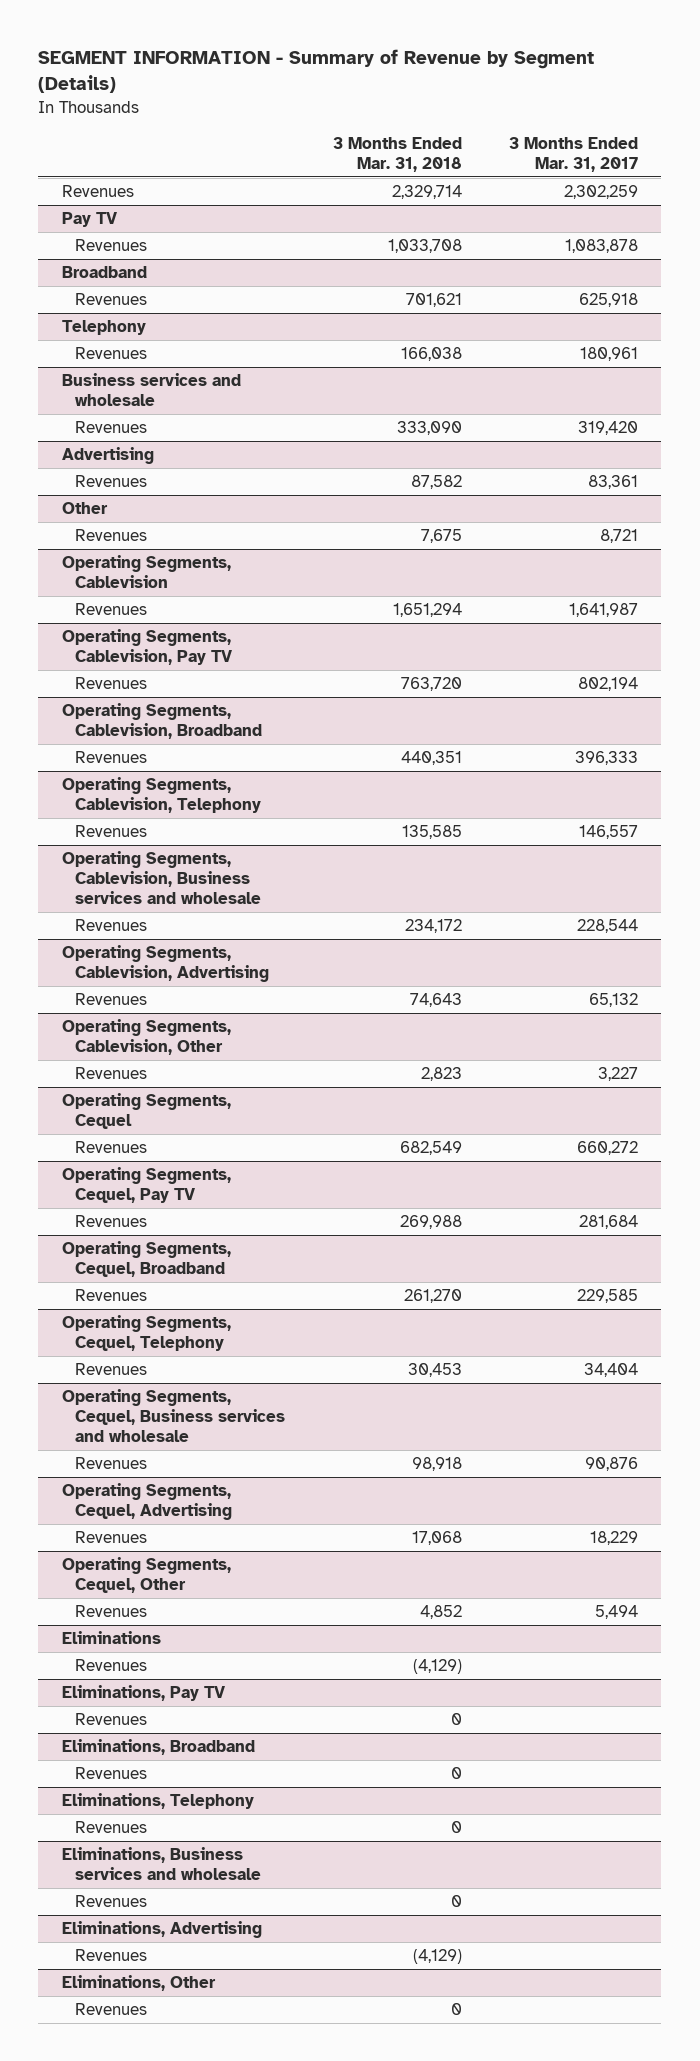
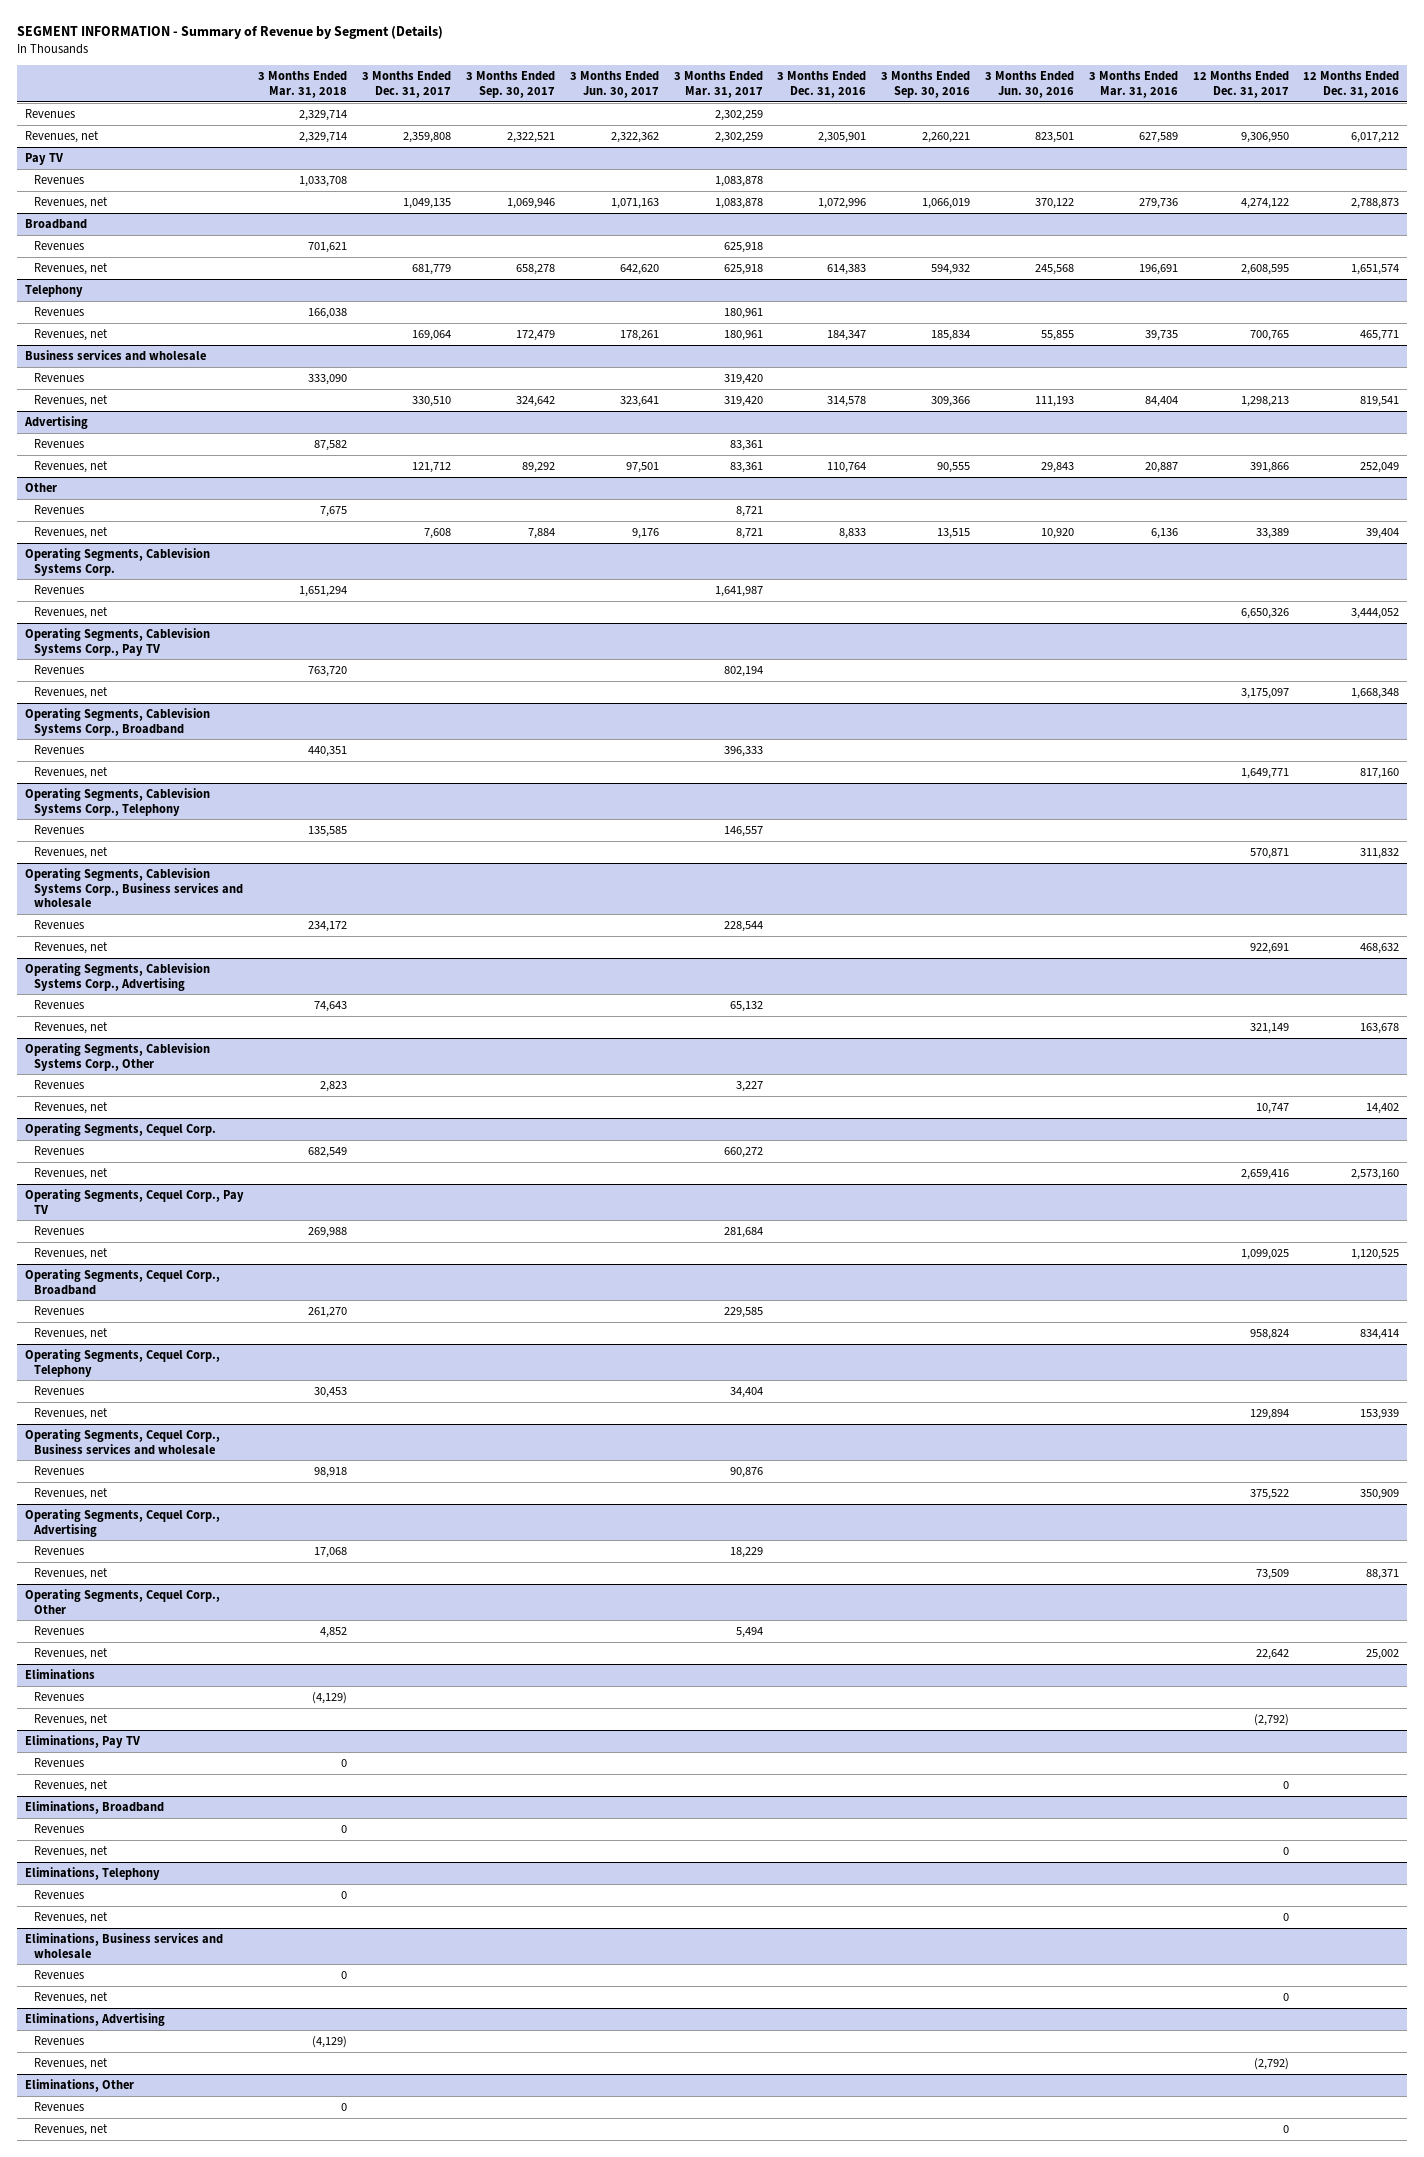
none -> [362,71,452,98] 3 Months Ended Dec. 31, 2017
none -> [466,71,556,98] 3 Months Ended Sep. 30, 2017
none -> [569,71,659,98] 3 Months Ended Jun. 30, 2017
none -> [777,71,867,98] 3 Months Ended Dec. 31, 2016
none -> [881,71,971,98] 3 Months Ended Sep. 30, 2016
none -> [985,71,1075,98] 3 Months Ended Jun. 30, 2016
none -> [1088,71,1178,98] 3 Months Ended Mar. 31, 2016
none -> [1192,71,1289,98] 12 Months Ended Dec. 31, 2017
none -> [1303,71,1400,98] 12 Months Ended Dec. 31, 2016
none -> [24,130,99,143] Revenues, net
none -> [34,196,109,209] Revenues, net
none -> [34,262,109,275] Revenues, net
none -> [34,328,109,341] Revenues, net
none -> [34,394,109,407] Revenues, net
none -> [34,460,109,473] Revenues, net
none -> [34,526,109,539] Revenues, net
[62,555,232,589] Operating Segments, Cablevision -> [24,547,210,576] Operating Segments, Cablevision Systems Corp.
none -> [34,606,109,619] Revenues, net
[62,629,233,666] Operating Segments, Cablevision, Pay TV -> [24,627,210,656] Operating Segments, Cablevision Systems Corp., Pay TV
none -> [34,686,109,699] Revenues, net
[62,703,263,740] Operating Segments, Cablevision, Broadband -> [24,707,210,736] Operating Segments, Cablevision Systems Corp., Broadband
none -> [34,766,109,779] Revenues, net
[62,777,262,814] Operating Segments, Cablevision, Telephony -> [24,787,210,816] Operating Segments, Cablevision Systems Corp., Telephony
none -> [34,846,109,859] Revenues, net
[62,851,262,905] Operating Segments, Cablevision, Business services and wholesale -> [24,867,244,909] Operating Segments, Cablevision Systems Corp., Business services and wholesale
none -> [34,941,109,954] Revenues, net
[62,945,270,983] Operating Segments, Cablevision, Advertising -> [24,962,210,991] Operating Segments, Cablevision Systems Corp., Advertising
none -> [34,1021,109,1034] Revenues, net
[62,1019,232,1056] Operating Segments, Cablevision, Other -> [24,1042,210,1071] Operating Segments, Cablevision Systems Corp., Other
none -> [34,1101,109,1114] Revenues, net
[62,1093,232,1130] Operating Segments, Cequel -> [24,1122,216,1136] Operating Segments, Cequel Corp.
none -> [34,1167,109,1180] Revenues, net
[62,1167,232,1204] Operating Segments, Cequel, Pay TV -> [24,1188,244,1214] Operating Segments, Cequel Corp., Pay TV
none -> [34,1247,109,1260] Revenues, net
[62,1241,232,1278] Operating Segments, Cequel, Broadband -> [24,1268,220,1295] Operating Segments, Cequel Corp., Broadband
none -> [34,1327,109,1340] Revenues, net
[62,1315,232,1352] Operating Segments, Cequel, Telephony -> [24,1348,220,1377] Operating Segments, Cequel Corp., Telephony
none -> [34,1407,109,1420] Revenues, net
[62,1389,286,1443] Operating Segments, Cequel, Business services and wholesale -> [24,1428,220,1455] Operating Segments, Cequel Corp., Business services and wholesale
none -> [34,1487,109,1500] Revenues, net
[62,1483,233,1521] Operating Segments, Cequel, Advertising -> [24,1508,220,1537] Operating Segments, Cequel Corp., Advertising
none -> [34,1567,109,1580] Revenues, net
[62,1557,232,1594] Operating Segments, Cequel, Other -> [24,1588,220,1614] Operating Segments, Cequel Corp., Other
none -> [34,1647,109,1660] Revenues, net
none -> [34,1713,109,1726] Revenues, net
none -> [34,1779,109,1792] Revenues, net
none -> [34,1845,109,1858] Revenues, net
none -> [34,1911,109,1924] Revenues, net
none -> [34,1991,109,2004] Revenues, net
none -> [34,2057,109,2070] Revenues, net
none -> [34,2123,109,2136] Revenues, net

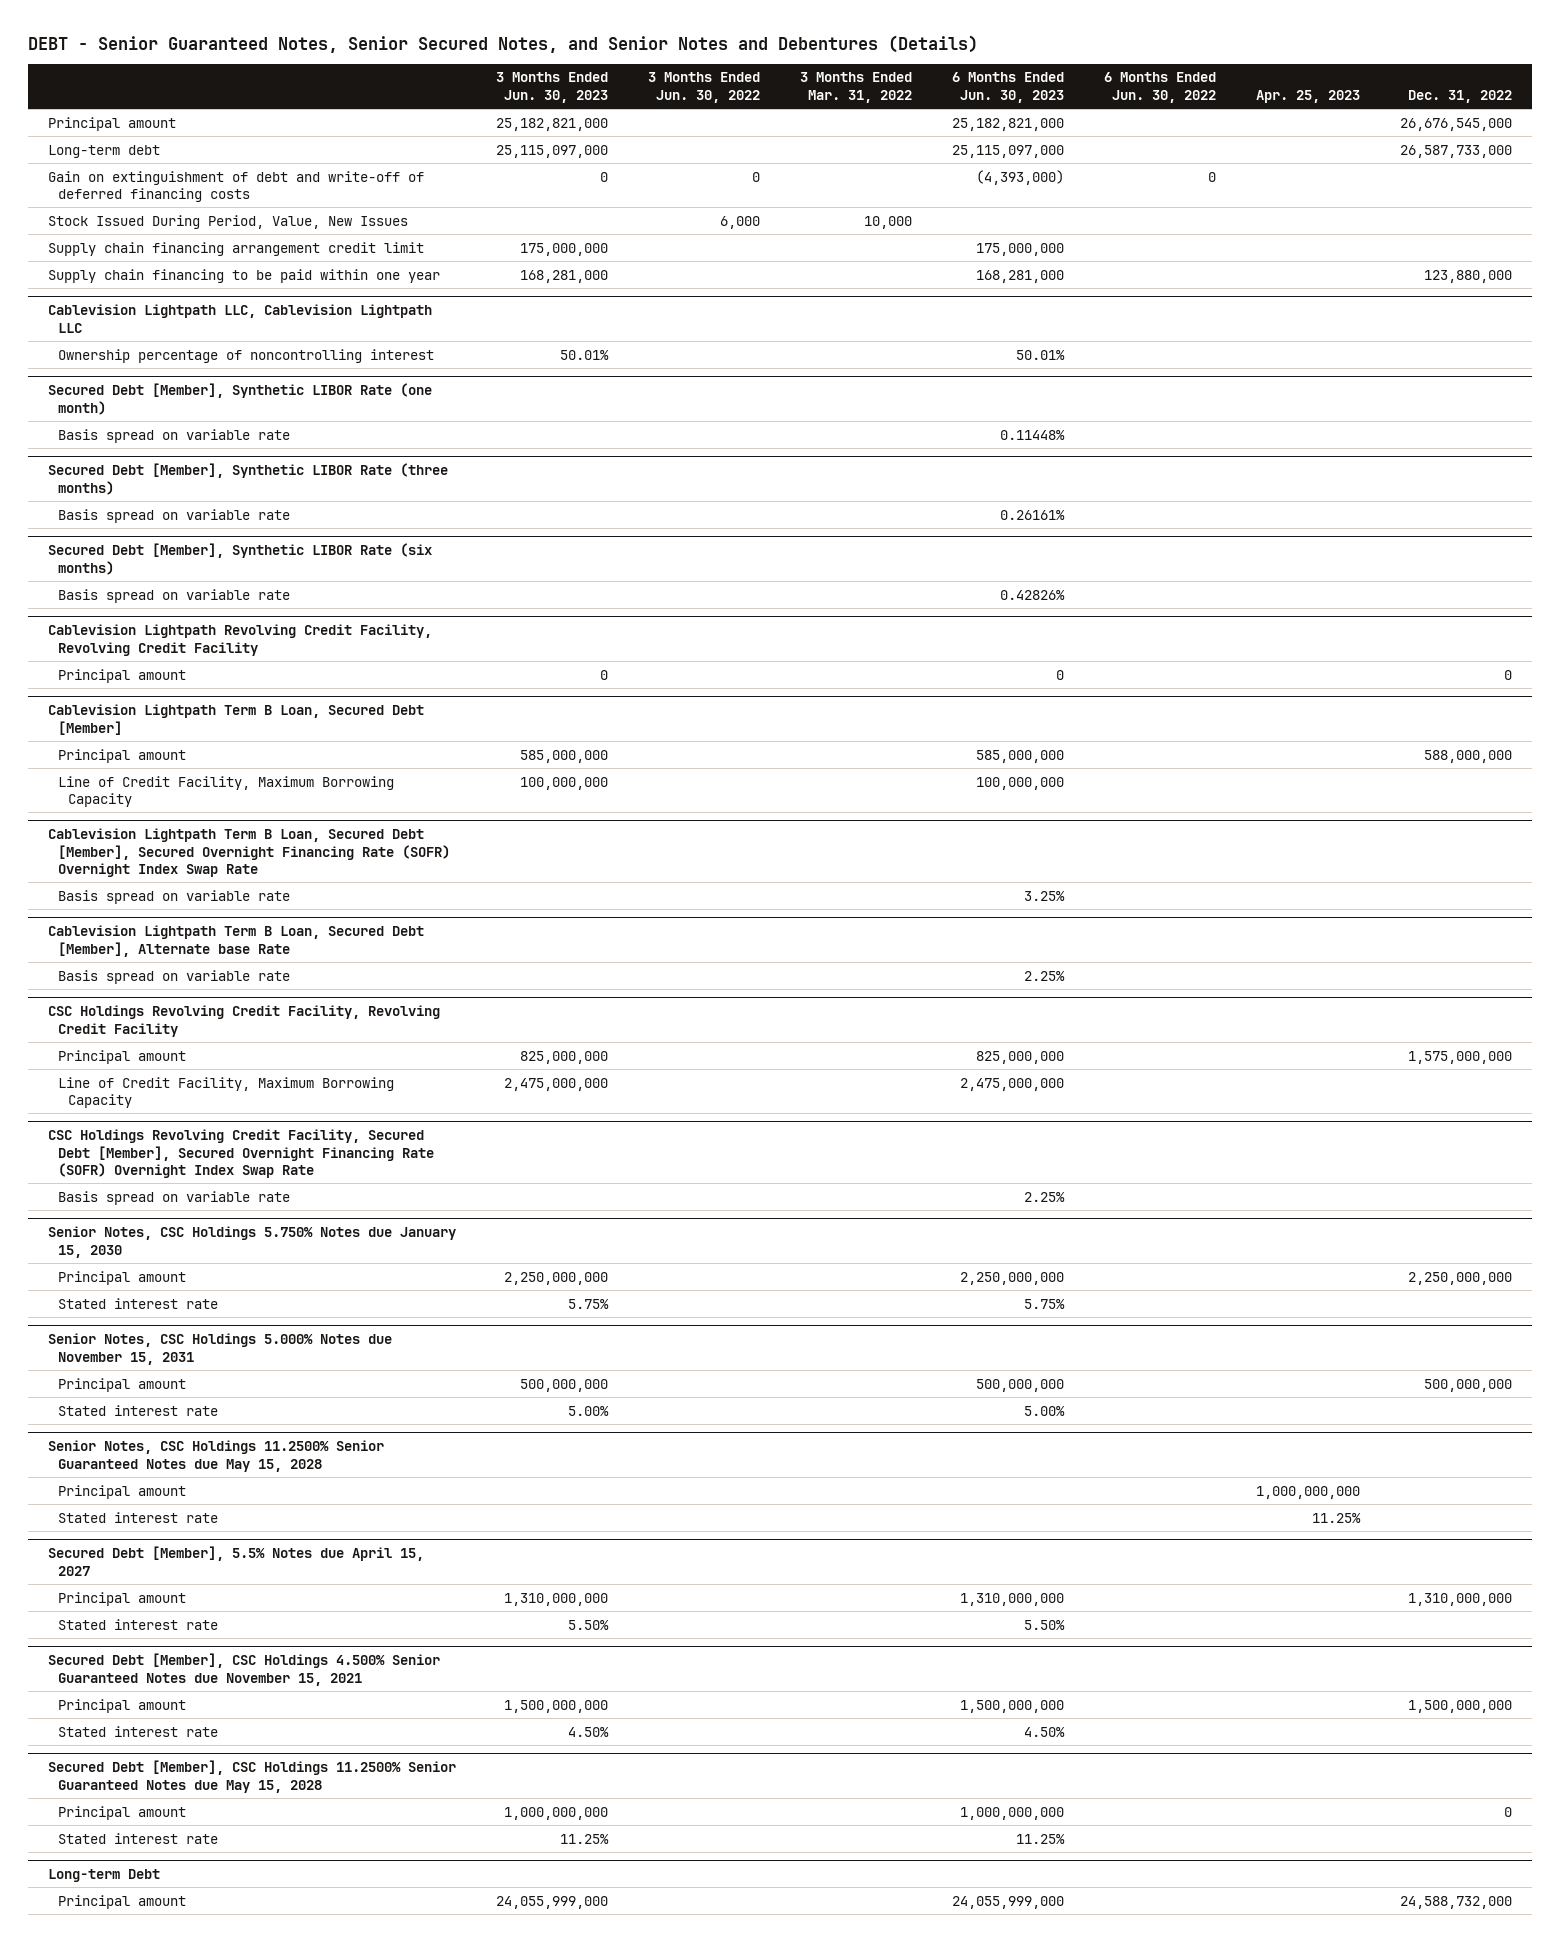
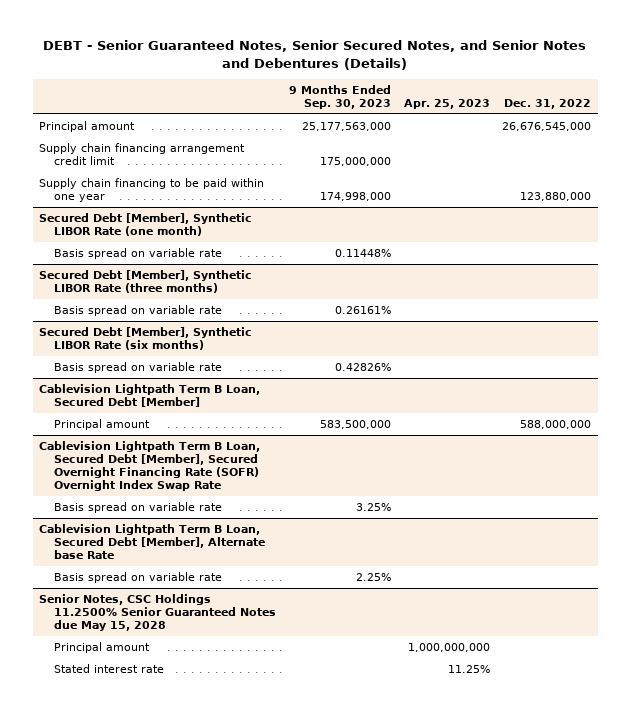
[495,72,608,103] 3 Months Ended Jun. 30, 2023 -> none
[647,72,760,103] 3 Months Ended Jun. 30, 2022 -> none
[799,72,912,103] 3 Months Ended Mar. 31, 2022 -> none
[951,72,1064,103] 6 Months Ended Jun. 30, 2023 -> none
[1103,72,1216,103] 6 Months Ended Jun. 30, 2022 -> none
none -> [288,84,391,110] 9 Months Ended Sep. 30, 2023
[47,144,160,158] Long-term debt -> none
[47,170,424,203] Gain on extinguishment of debt and write-off of deferred financing costs -> none
[47,214,408,229] Stock Issued During Period, Value, New Issues -> none
[47,304,432,333] Cablevision Lightpath LLC, Cablevision Lightpath LLC -> none
[57,348,434,363] Ownership percentage of noncontrolling interest -> none
[47,624,432,656] Cablevision Lightpath Revolving Credit Facility, Revolving Credit Facility -> none
[57,668,186,683] Principal amount -> none
[57,775,394,808] Line of Credit Facility, Maximum Borrowing Capacity -> none
[47,1005,440,1037] CSC Holdings Revolving Credit Facility, Revolving Credit Facility -> none
[57,1049,186,1064] Principal amount -> none
[57,1076,394,1109] Line of Credit Facility, Maximum Borrowing Capacity -> none
[47,1129,434,1179] CSC Holdings Revolving Credit Facility, Secured Debt [Member], Secured Overnight Financing Rate (SOFR) Overnight Index Swap Rate -> none
[57,1190,290,1205] Basis spread on variable rate -> none
[47,1226,456,1258] Senior Notes, CSC Holdings 5.750% Notes due January 15, 2030 -> none
[57,1270,186,1285] Principal amount -> none
[57,1297,218,1309] Stated interest rate -> none
[47,1333,392,1365] Senior Notes, CSC Holdings 5.000% Notes due November 15, 2031 -> none
[57,1377,186,1392] Principal amount -> none
[57,1404,218,1416] Stated interest rate -> none
[47,1546,424,1576] Secured Debt [Member], 5.5% Notes due April 15, 2027 -> none
[57,1591,186,1606] Principal amount -> none
[57,1618,218,1630] Stated interest rate -> none
[47,1653,440,1686] Secured Debt [Member], CSC Holdings 4.500% Senior Guaranteed Notes due November 15, 2021 -> none
[57,1698,186,1713] Principal amount -> none
[57,1725,218,1737] Stated interest rate -> none
[47,1760,456,1793] Secured Debt [Member], CSC Holdings 11.2500% Senior Guaranteed Notes due May 15, 2028 -> none
[57,1805,186,1820] Principal amount -> none
[57,1832,218,1844] Stated interest rate -> none
[47,1869,160,1883] Long-term Debt -> none
[57,1894,186,1909] Principal amount -> none

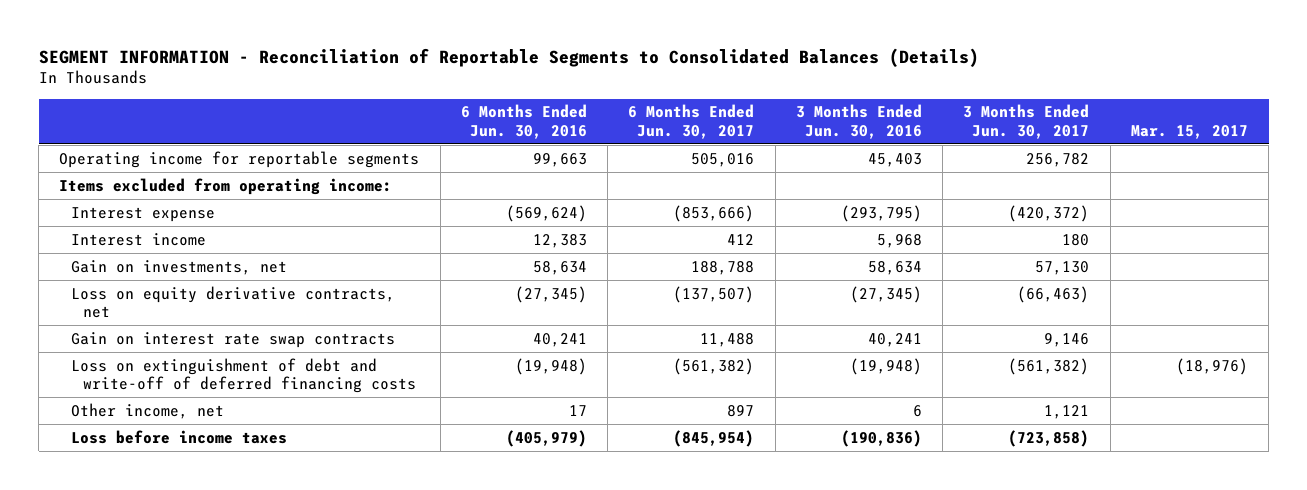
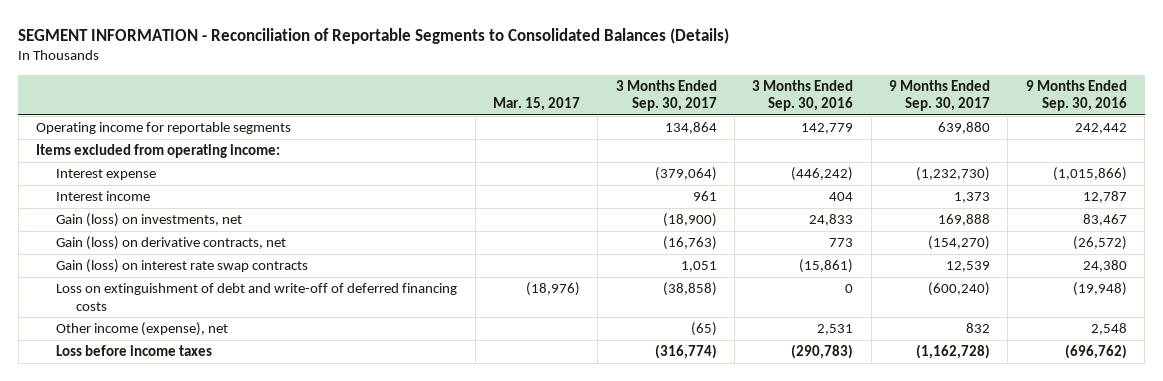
[460,104,587,139] 6 Months Ended Jun. 30, 2016 -> none
[628,104,755,139] 6 Months Ended Jun. 30, 2017 -> none
[795,104,922,139] 3 Months Ended Jun. 30, 2016 -> none
[963,104,1090,139] 3 Months Ended Jun. 30, 2017 -> none
none -> [615,79,717,112] 3 Months Ended Sep. 30, 2017
none -> [752,79,854,112] 3 Months Ended Sep. 30, 2016
none -> [889,79,991,112] 9 Months Ended Sep. 30, 2017
none -> [1025,79,1127,112] 9 Months Ended Sep. 30, 2016
[71,259,288,275] Gain on investments, net -> [56,213,243,228] Gain (loss) on investments, net
[71,285,396,319] Loss on equity derivative contracts, net -> [56,236,287,251] Gain (loss) on derivative contracts, net
[71,331,396,348] Gain on interest rate swap contracts -> [56,259,309,274] Gain (loss) on interest rate swap contracts
[71,402,225,419] Other income, net -> [56,322,229,337] Other income (expense), net

